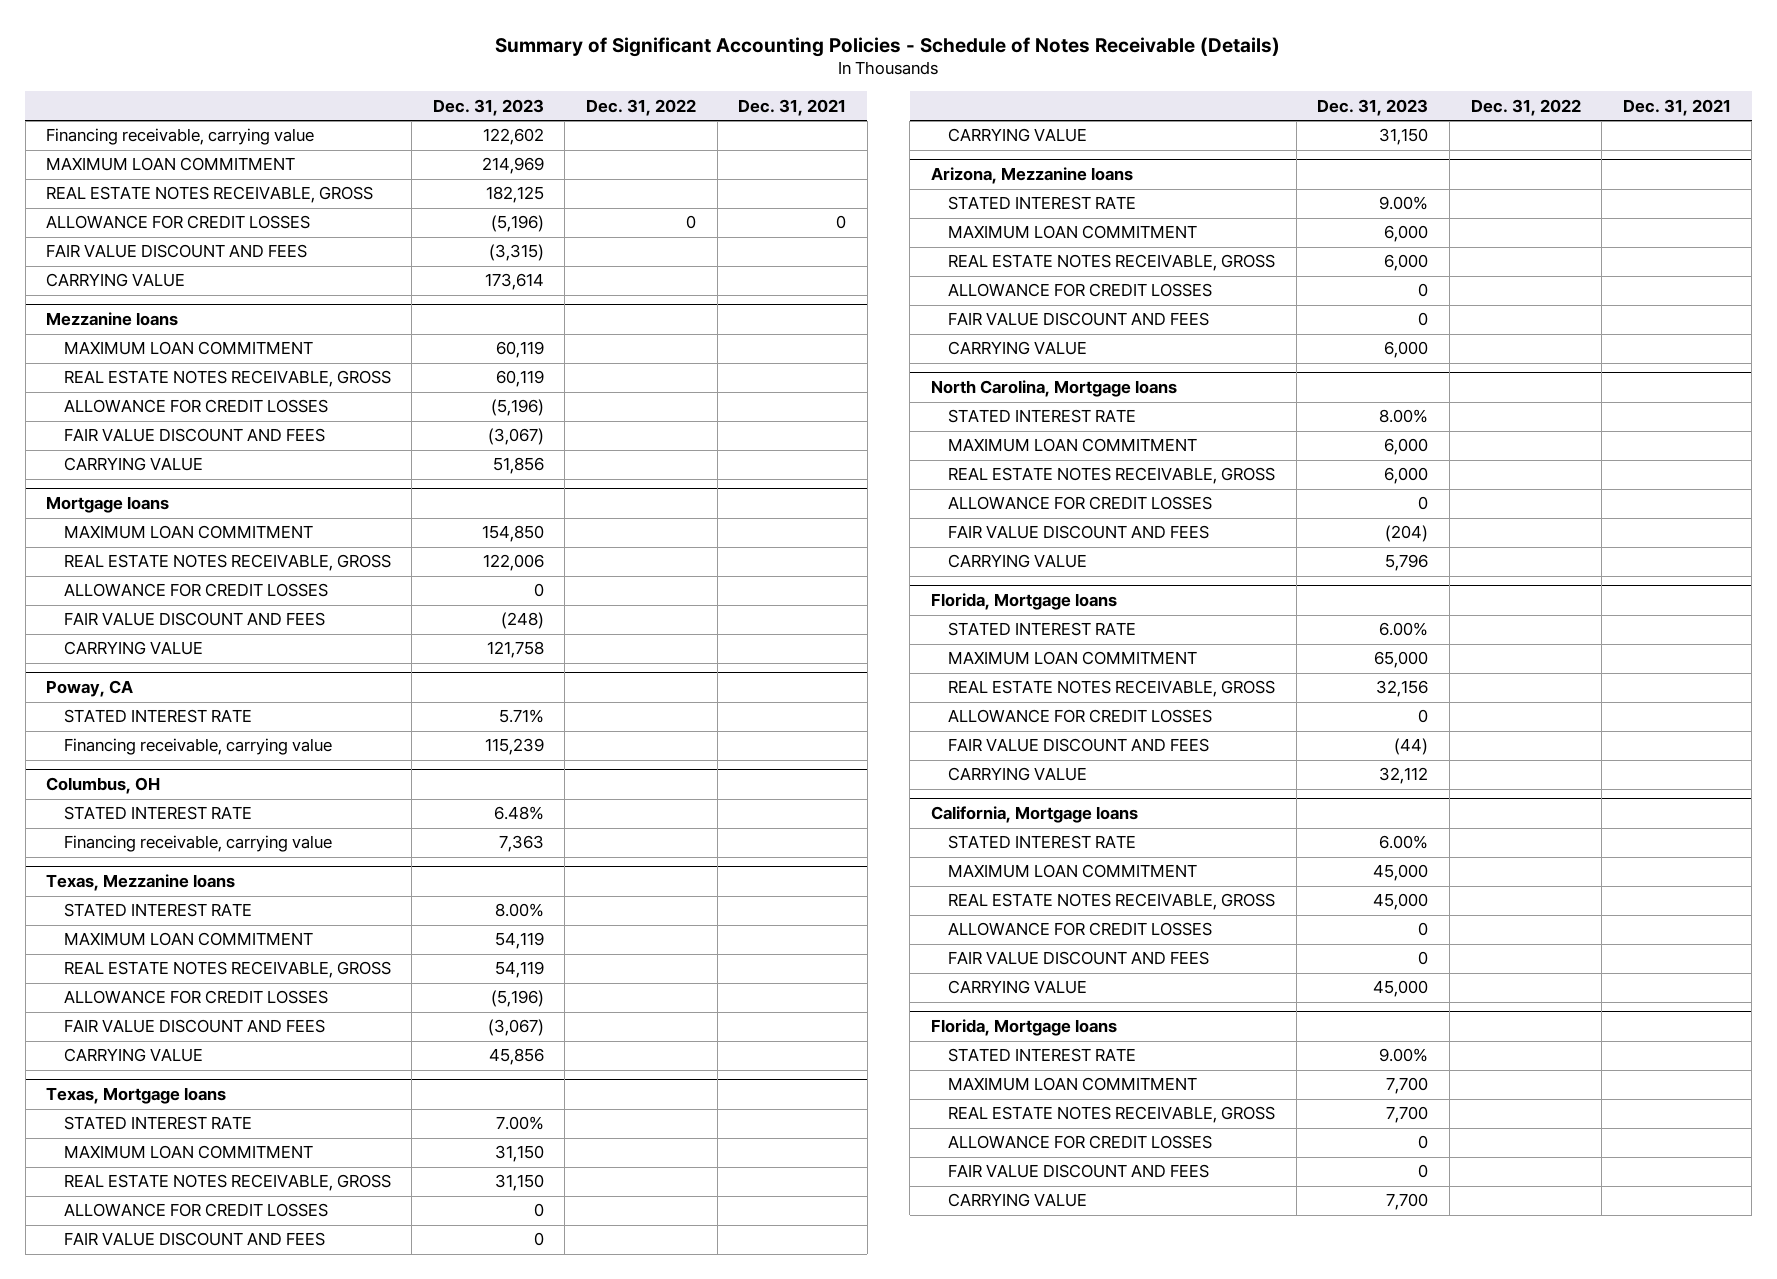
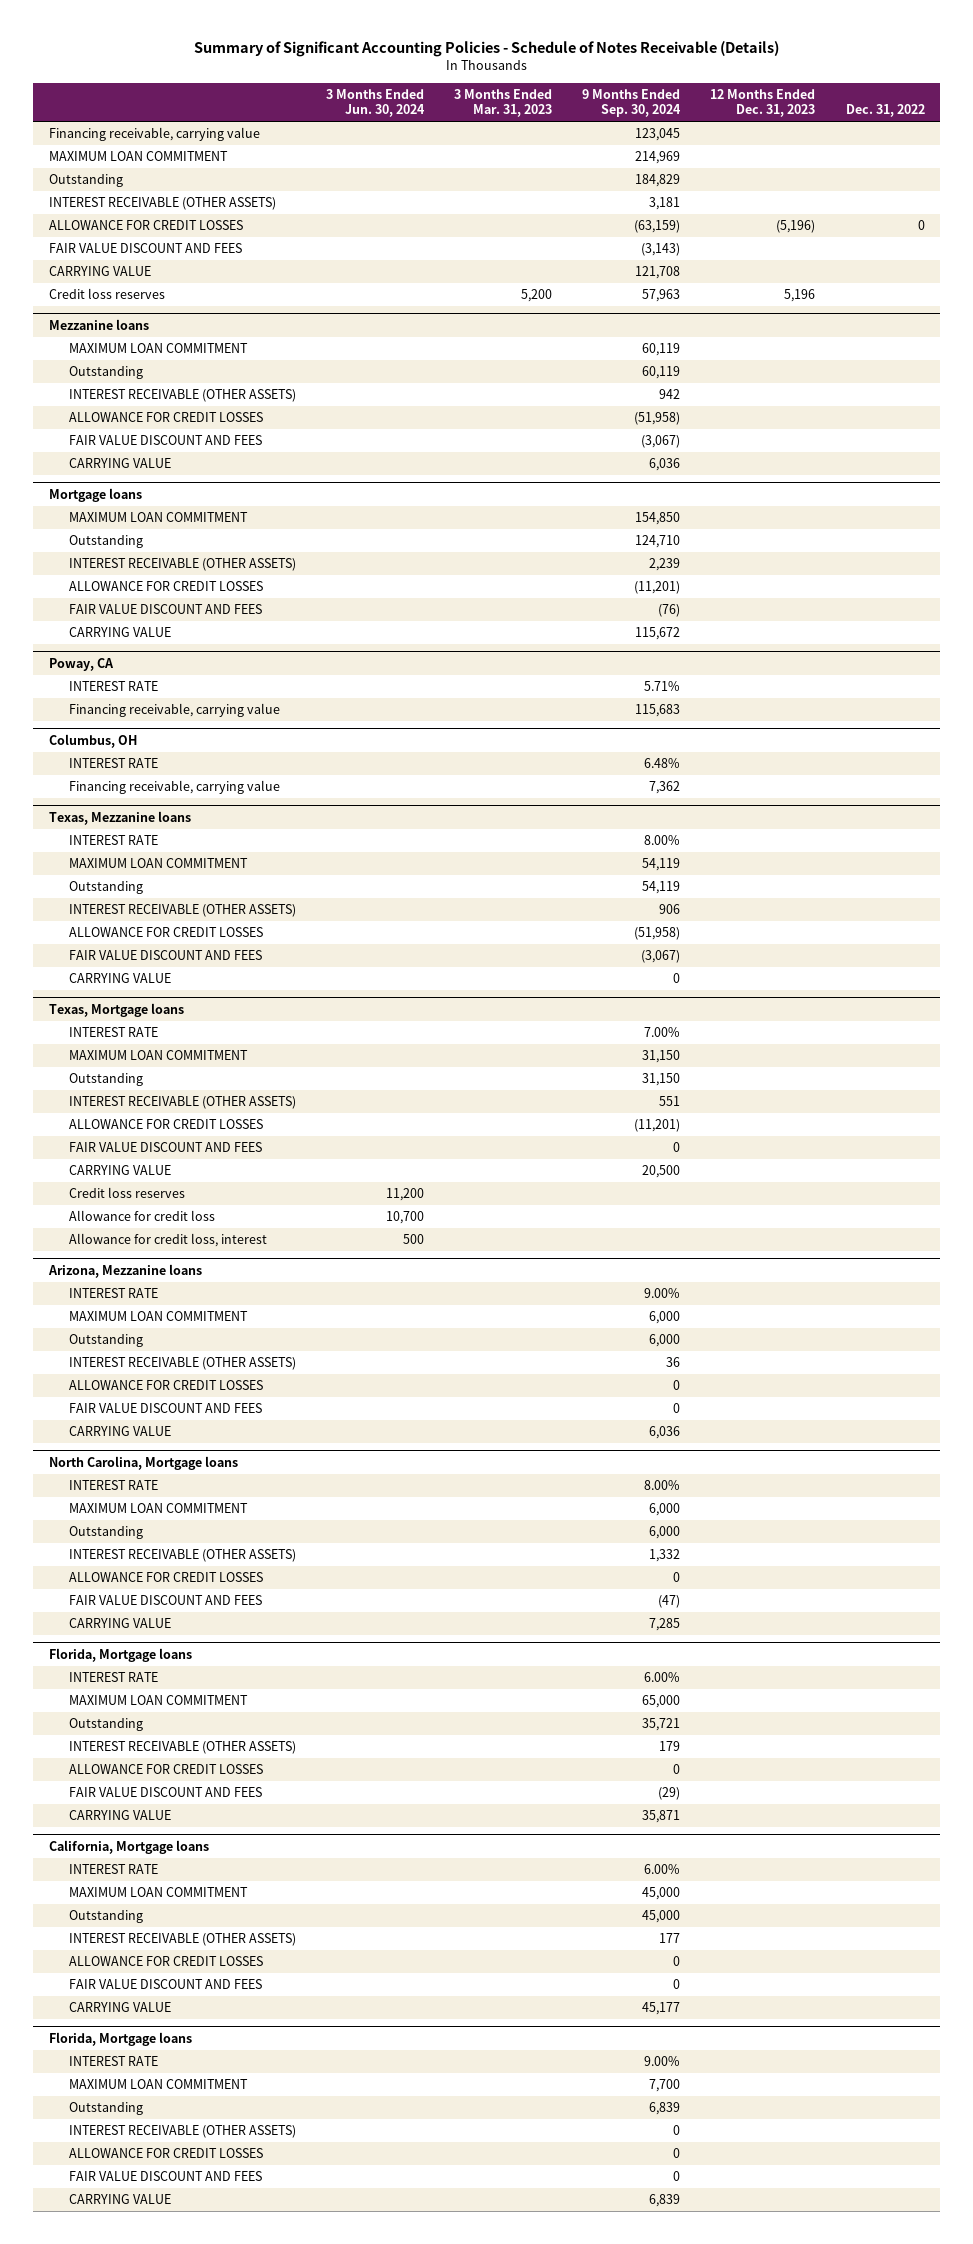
[432,98,544,116] Dec. 31, 2023 -> none
[738,98,847,116] Dec. 31, 2021 -> none
none -> [325,89,425,118] 3 Months Ended Jun. 30, 2024
none -> [454,89,553,118] 3 Months Ended Mar. 31, 2023
none -> [582,89,682,118] 9 Months Ended Sep. 30, 2024
none -> [710,89,816,118] 12 Months Ended Dec. 31, 2023
[46,186,374,204] REAL ESTATE NOTES RECEIVABLE, GROSS -> [48,174,123,188] Outstanding
none -> [48,197,276,211] INTEREST RECEIVABLE (OTHER ASSETS)
none -> [48,288,165,300] Credit loss reserves
[63,370,391,388] REAL ESTATE NOTES RECEIVABLE, GROSS -> [68,366,143,380] Outstanding
none -> [68,389,296,403] INTEREST RECEIVABLE (OTHER ASSETS)
[63,554,391,572] REAL ESTATE NOTES RECEIVABLE, GROSS -> [68,535,143,549] Outstanding
none -> [68,558,296,572] INTEREST RECEIVABLE (OTHER ASSETS)
[63,709,252,724] STATED INTEREST RATE -> [68,681,158,692] INTEREST RATE
[63,806,252,821] STATED INTEREST RATE -> [68,758,158,769] INTEREST RATE
[63,903,252,918] STATED INTEREST RATE -> [68,835,158,846] INTEREST RATE
[63,961,391,979] REAL ESTATE NOTES RECEIVABLE, GROSS -> [68,881,143,895] Outstanding
none -> [68,904,296,918] INTEREST RECEIVABLE (OTHER ASSETS)
[63,1116,252,1131] STATED INTEREST RATE -> [68,1027,158,1038] INTEREST RATE
[63,1174,391,1192] REAL ESTATE NOTES RECEIVABLE, GROSS -> [68,1073,143,1087] Outstanding
none -> [68,1096,296,1110] INTEREST RECEIVABLE (OTHER ASSETS)
none -> [68,1187,185,1199] Credit loss reserves
none -> [68,1210,215,1222] Allowance for credit loss
none -> [68,1233,267,1248] Allowance for credit loss, interest
[948,196,1137,211] STATED INTEREST RATE -> [68,1288,158,1299] INTEREST RATE
[948,254,1276,272] REAL ESTATE NOTES RECEIVABLE, GROSS -> [68,1334,143,1348] Outstanding
none -> [68,1357,296,1371] INTEREST RECEIVABLE (OTHER ASSETS)
[948,409,1137,424] STATED INTEREST RATE -> [68,1480,158,1491] INTEREST RATE
[948,467,1276,485] REAL ESTATE NOTES RECEIVABLE, GROSS -> [68,1526,143,1540] Outstanding
none -> [68,1549,296,1563] INTEREST RECEIVABLE (OTHER ASSETS)
[948,622,1137,637] STATED INTEREST RATE -> [68,1672,158,1683] INTEREST RATE
[948,680,1276,698] REAL ESTATE NOTES RECEIVABLE, GROSS -> [68,1718,143,1732] Outstanding
none -> [68,1741,296,1755] INTEREST RECEIVABLE (OTHER ASSETS)
[948,835,1137,850] STATED INTEREST RATE -> [68,1864,158,1875] INTEREST RATE
[948,893,1276,911] REAL ESTATE NOTES RECEIVABLE, GROSS -> [68,1910,143,1924] Outstanding
none -> [68,1933,296,1947] INTEREST RECEIVABLE (OTHER ASSETS)
[948,1048,1137,1063] STATED INTEREST RATE -> [68,2056,158,2067] INTEREST RATE
[948,1106,1276,1124] REAL ESTATE NOTES RECEIVABLE, GROSS -> [68,2102,143,2116] Outstanding
none -> [68,2125,296,2139] INTEREST RECEIVABLE (OTHER ASSETS)

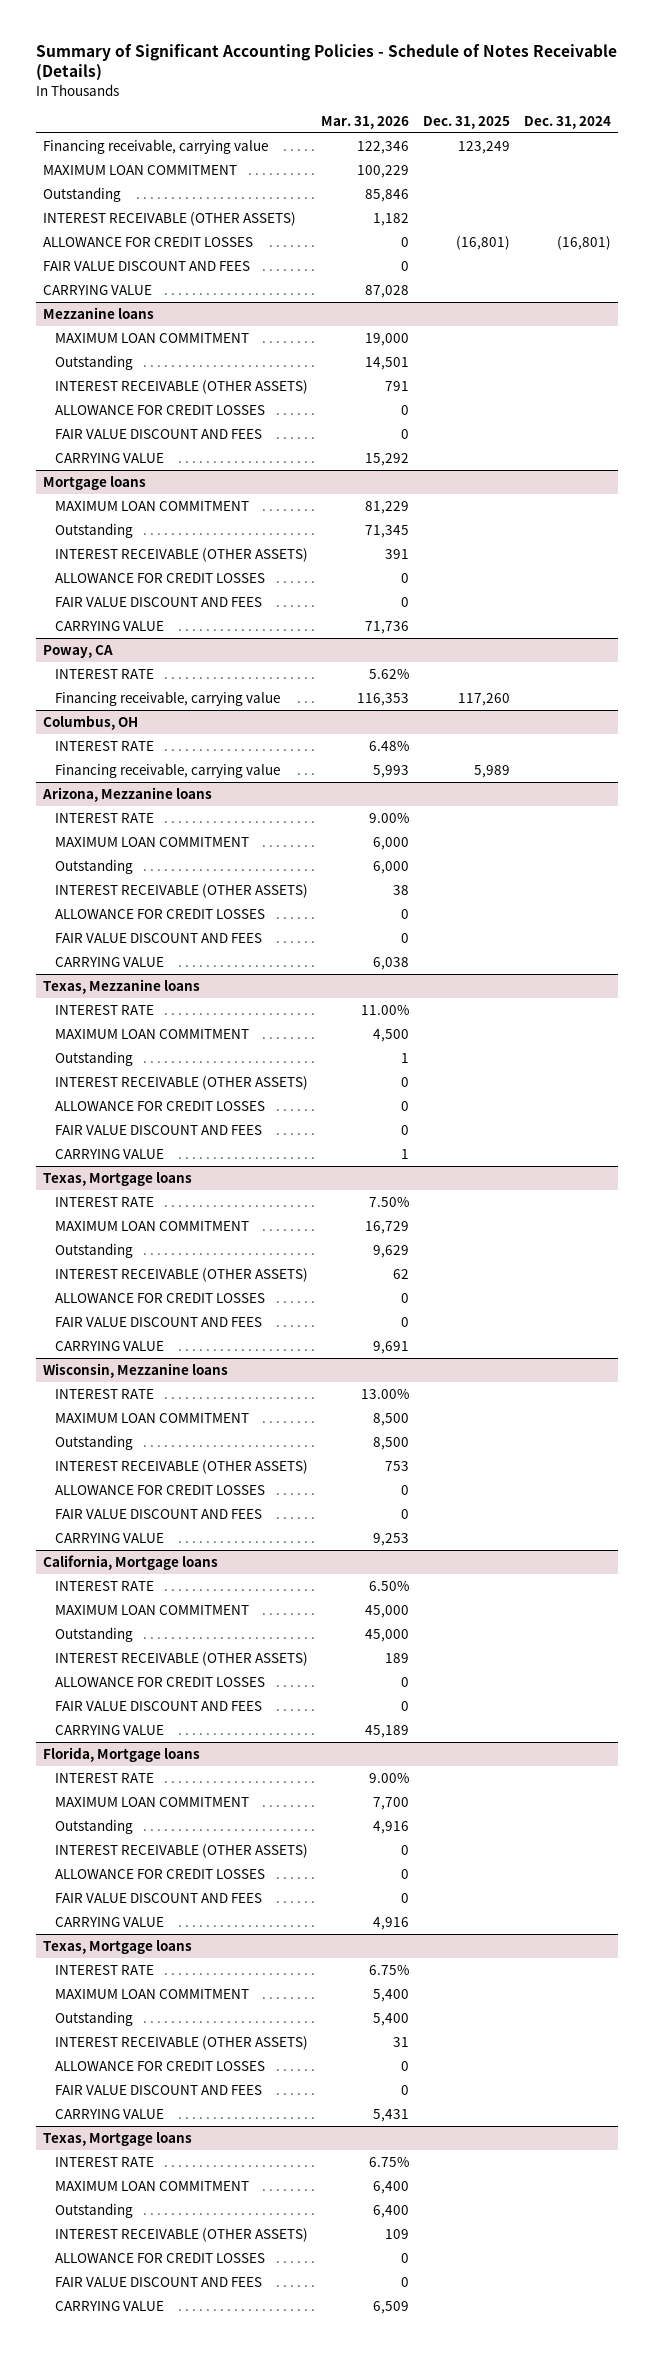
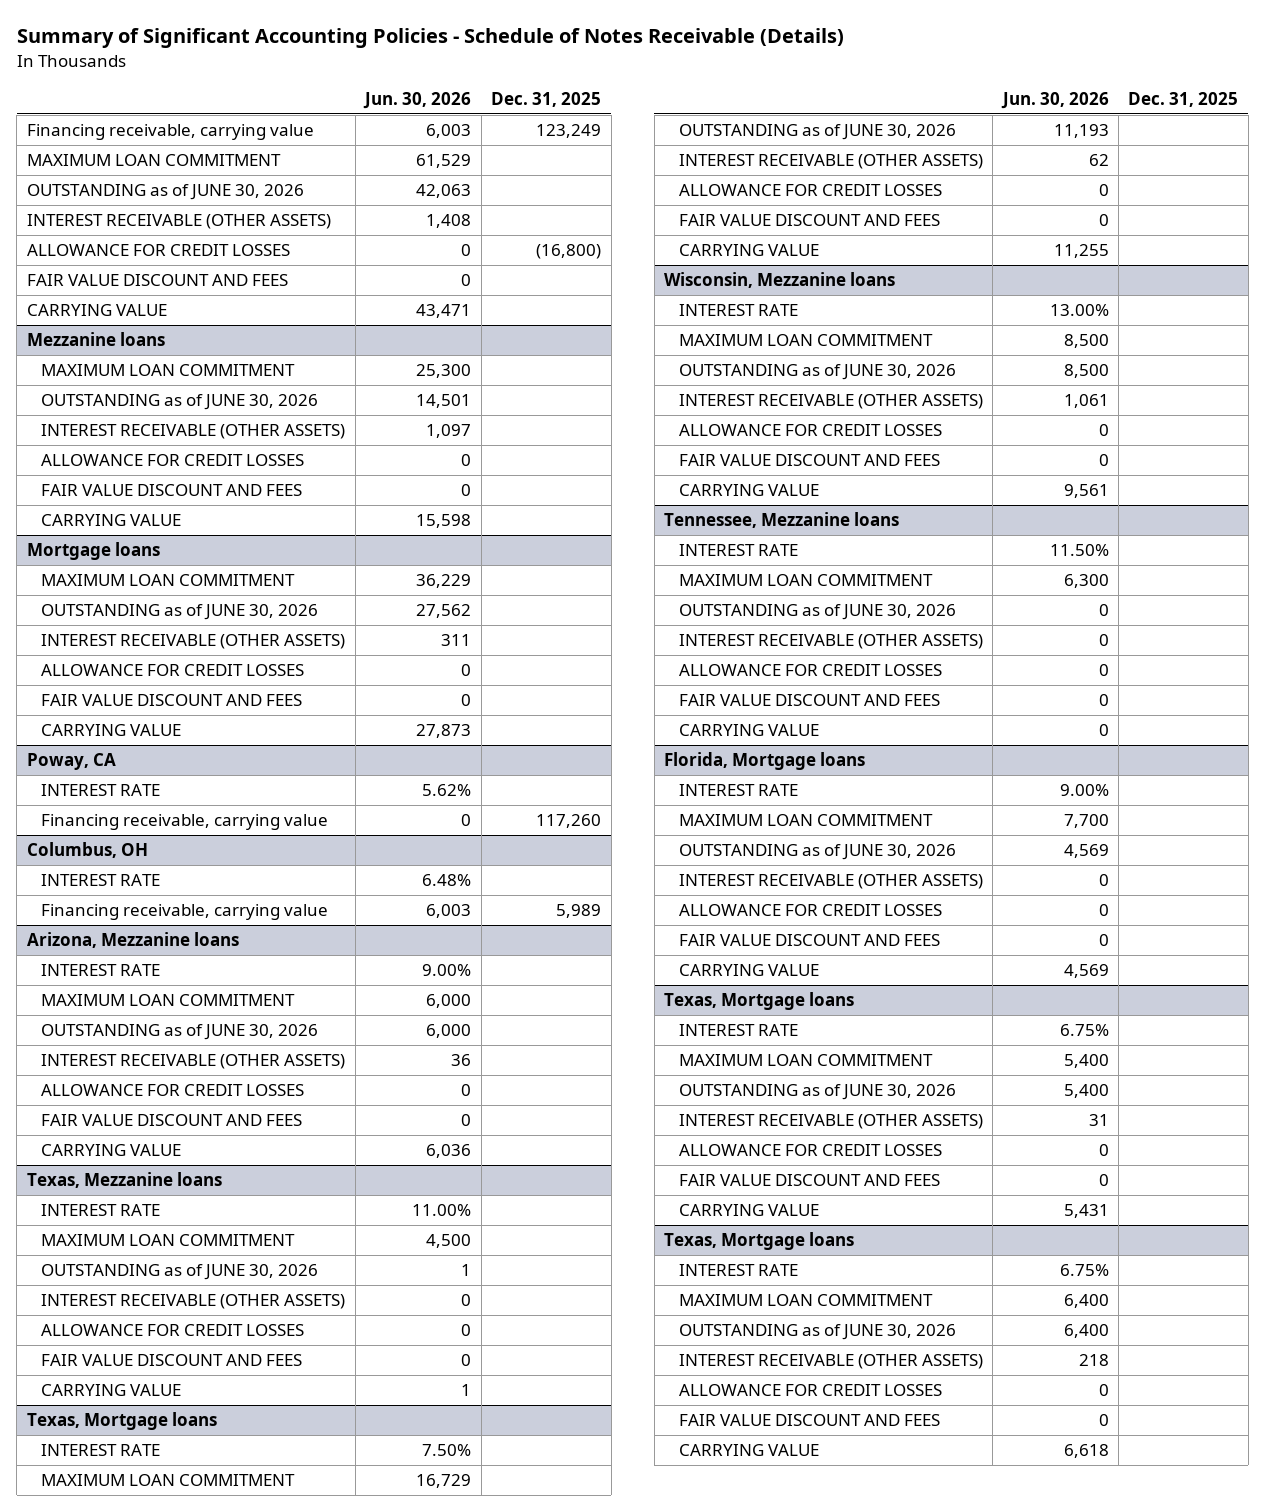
[321,115,410,129] Mar. 31, 2026 -> none
[524,115,612,129] Dec. 31, 2024 -> none
none -> [363,92,472,110] Jun. 30, 2026
[42,186,121,202] Outstanding -> [26,184,304,201] OUTSTANDING as of JUNE 30, 2026
[456,235,511,250] (16,801) -> [536,244,602,260] (16,800)
[54,354,133,370] Outstanding -> [41,394,319,411] OUTSTANDING as of JUNE 30, 2026
[54,522,133,538] Outstanding -> [41,604,319,621] OUTSTANDING as of JUNE 30, 2026
[54,858,133,874] Outstanding -> [41,1024,319,1041] OUTSTANDING as of JUNE 30, 2026
[54,1050,133,1066] Outstanding -> [41,1264,319,1281] OUTSTANDING as of JUNE 30, 2026
[54,1242,133,1258] Outstanding -> [678,124,956,141] OUTSTANDING as of JUNE 30, 2026
[54,1434,133,1450] Outstanding -> [678,364,956,381] OUTSTANDING as of JUNE 30, 2026
[42,1554,218,1570] California, Mortgage loans -> none
[54,1580,154,1591] INTEREST RATE -> none
[54,1604,249,1615] MAXIMUM LOAN COMMITMENT -> none
[54,1626,133,1642] Outstanding -> none
[54,1651,308,1666] INTEREST RECEIVABLE (OTHER ASSETS) -> none
[54,1676,265,1687] ALLOWANCE FOR CREDIT LOSSES -> none
[54,1700,262,1711] FAIR VALUE DISCOUNT AND FEES -> none
[54,1724,164,1735] CARRYING VALUE -> none
none -> [664,512,900,529] Tennessee, Mezzanine loans
none -> [678,544,798,557] INTEREST RATE
none -> [678,574,933,587] MAXIMUM LOAN COMMITMENT
none -> [678,604,956,621] OUTSTANDING as of JUNE 30, 2026
none -> [678,634,983,650] INTEREST RECEIVABLE (OTHER ASSETS)
none -> [678,664,942,677] ALLOWANCE FOR CREDIT LOSSES
none -> [678,694,940,707] FAIR VALUE DISCOUNT AND FEES
none -> [678,724,819,737] CARRYING VALUE
[54,1818,133,1834] Outstanding -> [678,844,956,861] OUTSTANDING as of JUNE 30, 2026
[54,2010,133,2026] Outstanding -> [678,1084,956,1101] OUTSTANDING as of JUNE 30, 2026
[54,2202,133,2218] Outstanding -> [678,1324,956,1341] OUTSTANDING as of JUNE 30, 2026

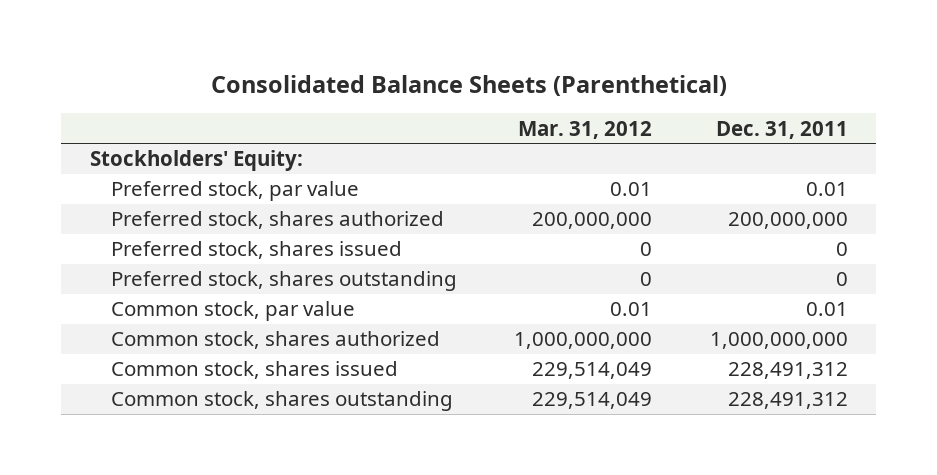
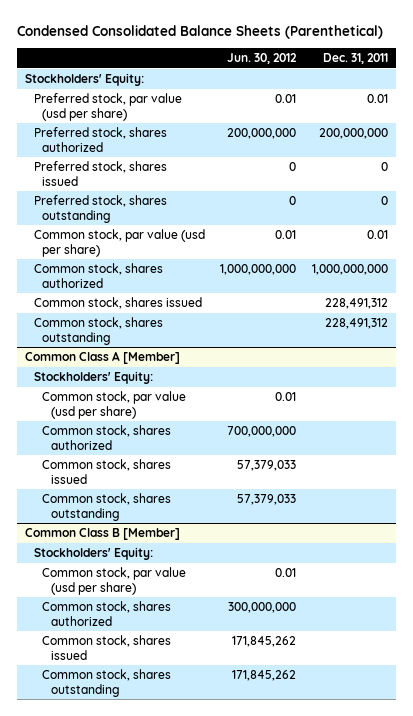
[210,74,727,96] Consolidated Balance Sheets (Parenthetical) -> [17,24,384,39] Condensed Consolidated Balance Sheets (Parenthetical)
[518,120,653,139] Mar. 31, 2012 -> none
none -> [227,52,298,64] Jun. 30, 2012
[110,181,359,202] Preferred stock, par value -> [33,93,182,121] Preferred stock, par value (usd per share)
[110,301,355,322] Common stock, par value -> [33,229,205,257] Common stock, par value (usd per share)
none -> [25,351,181,365] Common Class A [Member]
none -> [33,371,153,385] Stockholders' Equity:
none -> [42,391,187,419] Common stock, par value (usd per share)
none -> [42,425,172,450] Common stock, shares authorized
none -> [42,459,172,484] Common stock, shares issued
none -> [42,493,172,521] Common stock, shares outstanding
none -> [25,528,181,541] Common Class B [Member]
none -> [33,547,153,561] Stockholders' Equity:
none -> [42,567,187,595] Common stock, par value (usd per share)
none -> [42,601,172,626] Common stock, shares authorized
none -> [42,635,172,660] Common stock, shares issued
none -> [42,669,172,697] Common stock, shares outstanding

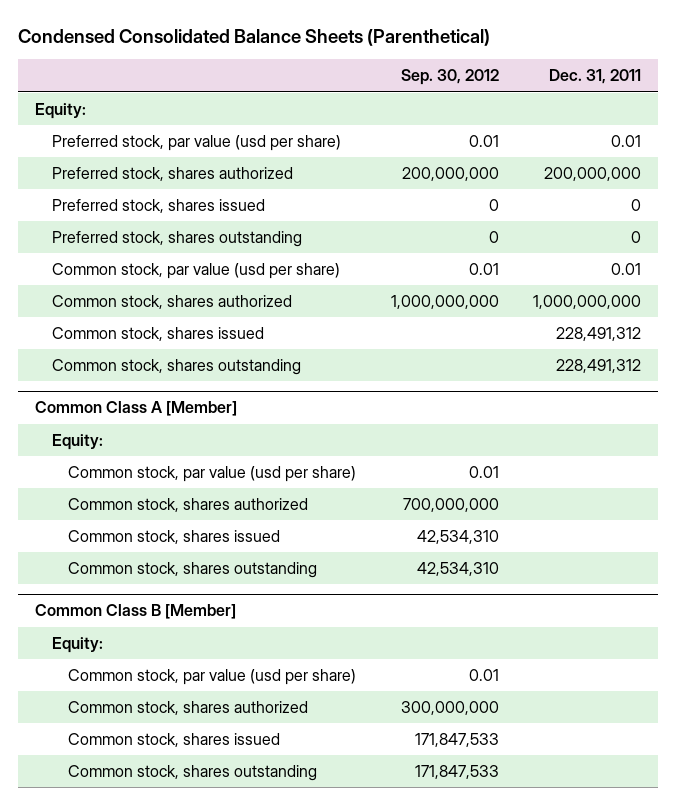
[227,52,298,64] Jun. 30, 2012 -> none
none -> [400,69,499,86] Sep. 30, 2012
[25,73,145,87] Stockholders' Equity: -> [35,103,87,120] Equity:
[33,371,153,385] Stockholders' Equity: -> [51,434,103,451] Equity:
[33,547,153,561] Stockholders' Equity: -> [51,637,103,654] Equity:

